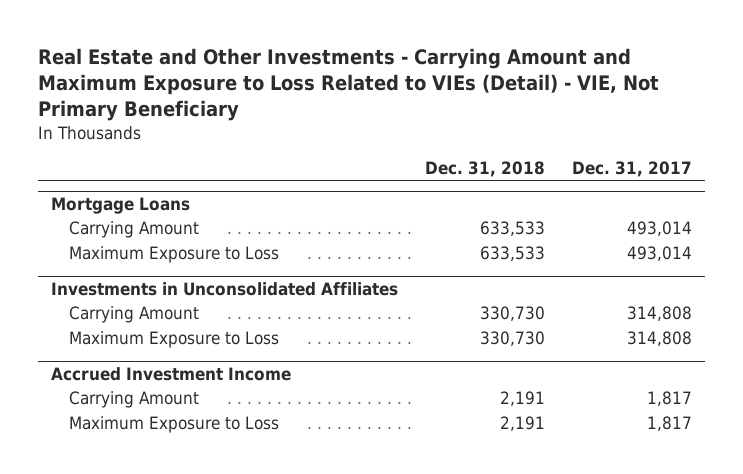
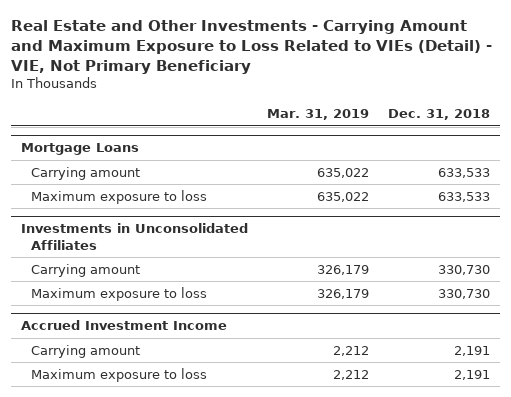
[571,160,692,177] Dec. 31, 2017 -> none
none -> [266,109,369,121] Mar. 31, 2019
[68,221,199,239] Carrying Amount -> [31,166,141,180] Carrying amount
[68,246,279,264] Maximum Exposure to Loss -> [31,189,208,204] Maximum exposure to loss
[68,306,199,324] Carrying Amount -> [31,263,141,277] Carrying amount
[68,331,279,349] Maximum Exposure to Loss -> [31,286,208,301] Maximum exposure to loss
[68,391,199,409] Carrying Amount -> [31,344,141,358] Carrying amount
[68,416,279,434] Maximum Exposure to Loss -> [31,367,208,382] Maximum exposure to loss

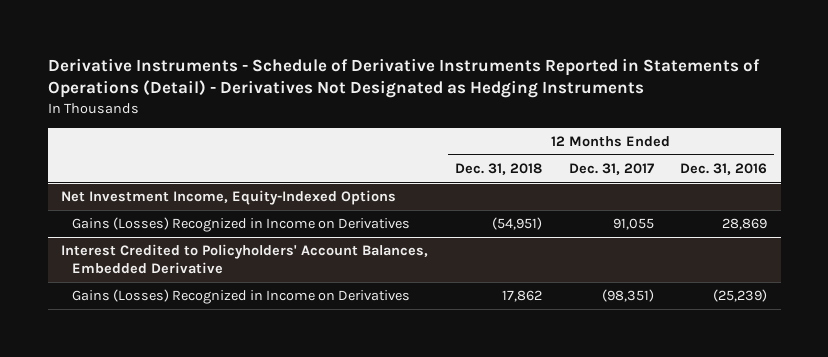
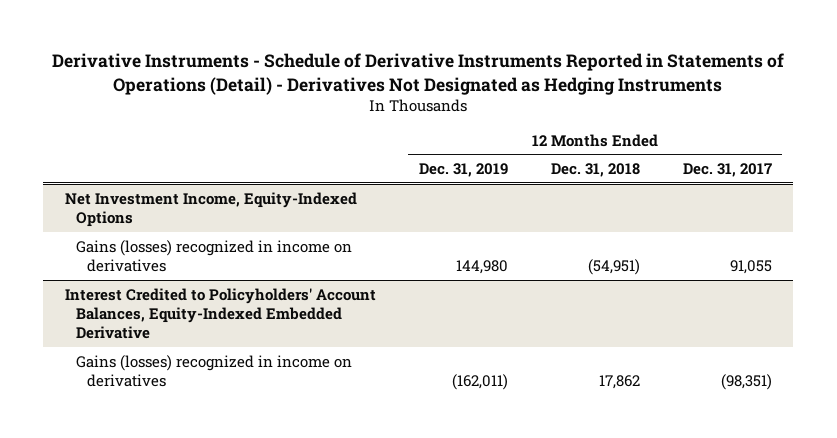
[680,162,768,175] Dec. 31, 2016 -> none
none -> [418,163,508,178] Dec. 31, 2019
[72,217,411,233] Gains (Losses) Recognized in Income on Derivatives -> [75,239,352,272] Gains (losses) recognized in income on derivatives
[61,244,429,274] Interest Credited to Policyholders' Account Balances, Embedded Derivative -> [64,287,376,340] Interest Credited to Policyholders' Account Balances, Equity-Indexed Embedded Derivative
[72,289,411,305] Gains (Losses) Recognized in Income on Derivatives -> [75,354,352,387] Gains (losses) recognized in income on derivatives

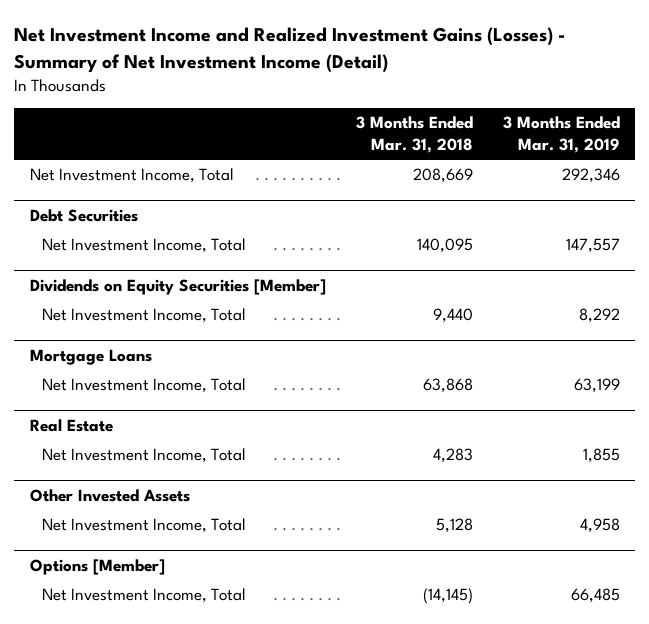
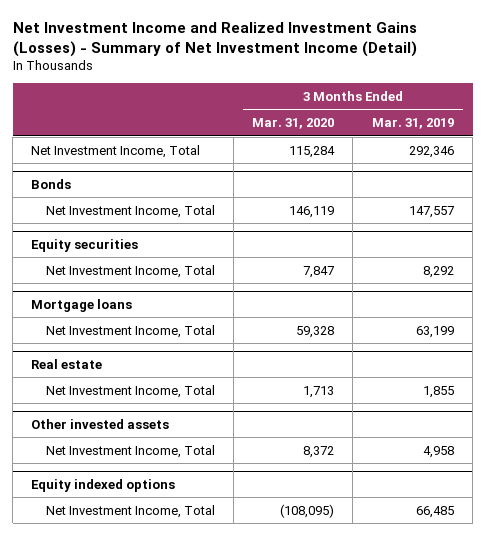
[355,116,473,154] 3 Months Ended Mar. 31, 2018 -> none
none -> [252,118,335,130] Mar. 31, 2020
[29,209,138,223] Debt Securities -> [31,178,72,189] Bonds
[29,279,326,296] Dividends on Equity Securities [Member] -> [31,238,139,252] Equity securities
[29,349,152,366] Mortgage Loans -> [31,298,133,312] Mortgage loans
[29,419,113,433] Real Estate -> [31,358,103,369] Real estate
[29,489,190,503] Other Invested Assets -> [31,418,170,429] Other invested assets
[29,559,165,576] Options [Member] -> [31,478,176,492] Equity indexed options

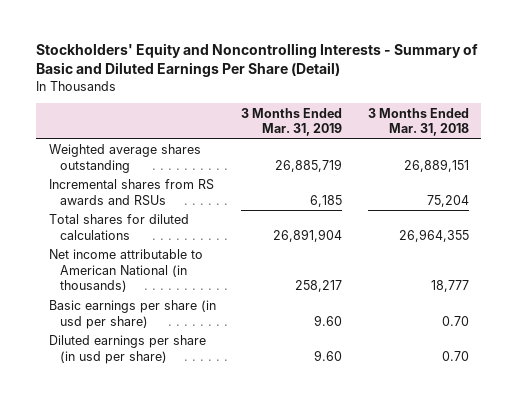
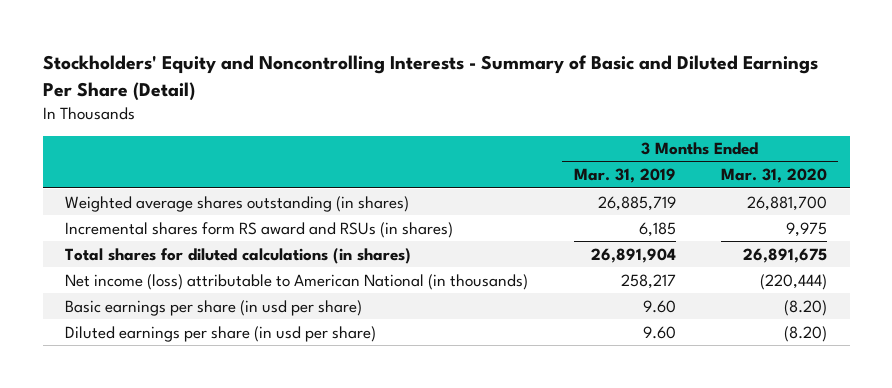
[367,107,469,137] 3 Months Ended Mar. 31, 2018 -> none
none -> [721,168,828,184] Mar. 31, 2020
[48,144,201,173] Weighted average shares outstanding -> [65,195,410,212] Weighted average shares outstanding (in shares)
[48,179,214,206] Incremental shares from RS awards and RSUs -> [65,221,454,238] Incremental shares form RS award and RSUs (in shares)
[48,214,189,240] Total shares for diluted calculations -> [65,247,412,264] Total shares for diluted calculations (in shares)
[48,249,203,293] Net income attributable to American National (in thousands) -> [65,273,529,290] Net income (loss) attributable to American National (in thousands)

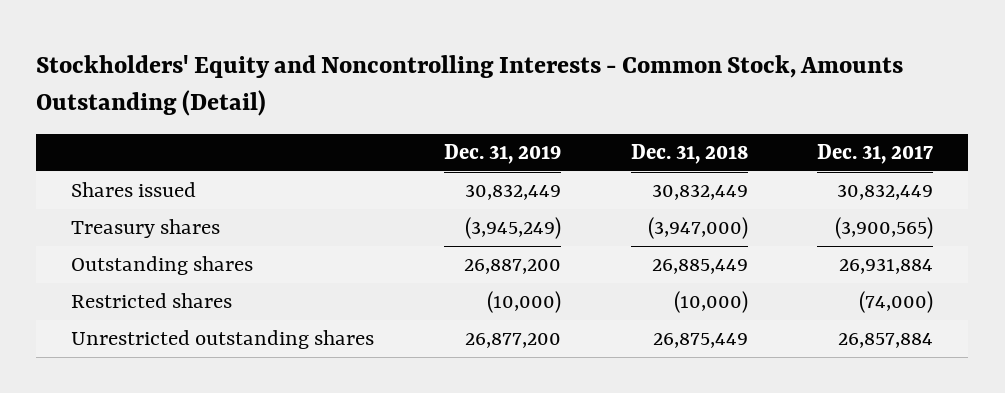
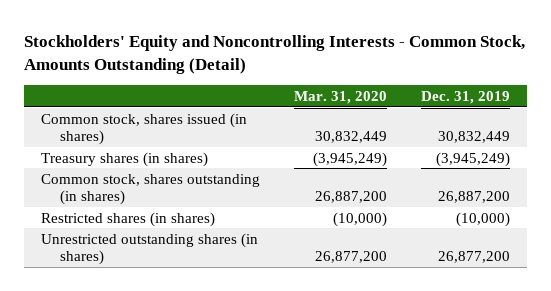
[630,144,748,165] Dec. 31, 2018 -> none
[817,144,934,165] Dec. 31, 2017 -> none
none -> [294,90,388,104] Mar. 31, 2020
[71,182,197,198] Shares issued -> [41,112,248,145] Common stock, shares issued (in shares)
[71,219,221,239] Treasury shares -> [41,151,209,167] Treasury shares (in shares)
[71,256,254,276] Outstanding shares -> [41,173,261,205] Common stock, shares outstanding (in shares)
[71,293,233,309] Restricted shares -> [41,211,216,227] Restricted shares (in shares)
[71,330,375,350] Unrestricted outstanding shares -> [41,232,259,265] Unrestricted outstanding shares (in shares)

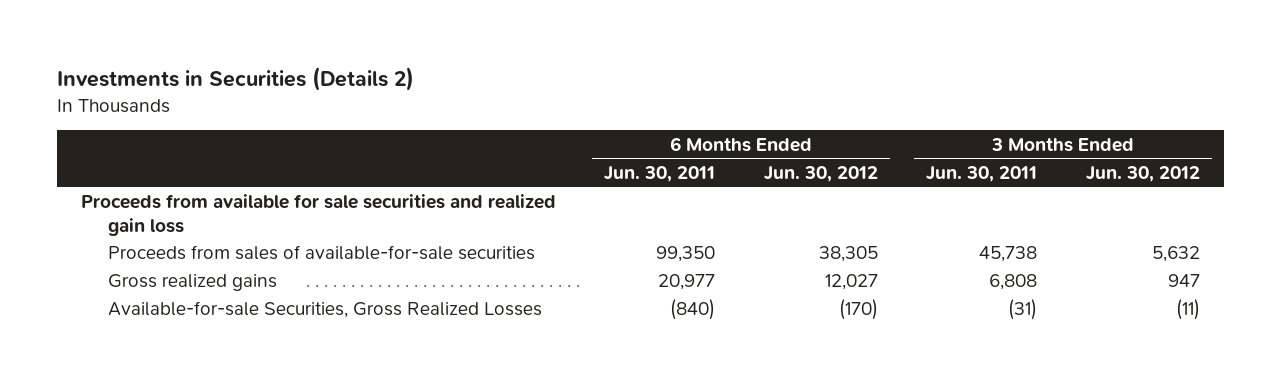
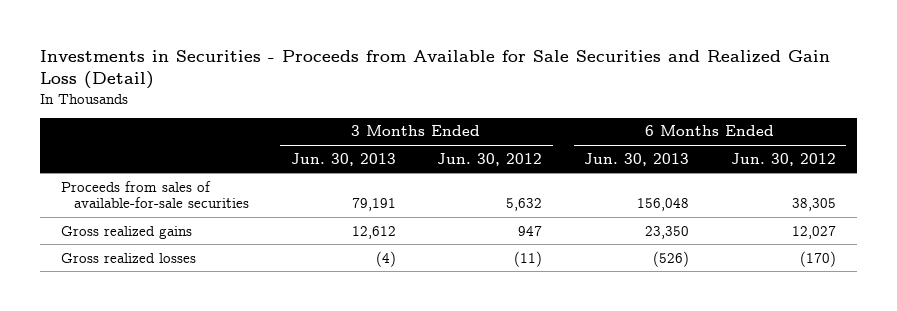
[56,67,414,92] Investments in Securities (Details 2) -> [40,50,831,90] Investments in Securities - Proceeds from Available for Sale Securities and Realized Gain Loss (Detail)
[604,166,716,183] Jun. 30, 2011 -> none
[926,166,1038,183] Jun. 30, 2011 -> none
none -> [290,152,396,166] Jun. 30, 2013
none -> [584,152,690,166] Jun. 30, 2013
[80,194,556,236] Proceeds from available for sale securities and realized gain loss -> none
[107,301,542,319] Available-for-sale Securities, Gross Realized Losses -> [60,252,196,263] Gross realized losses

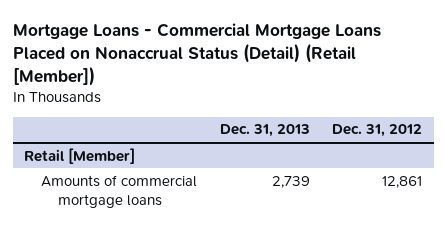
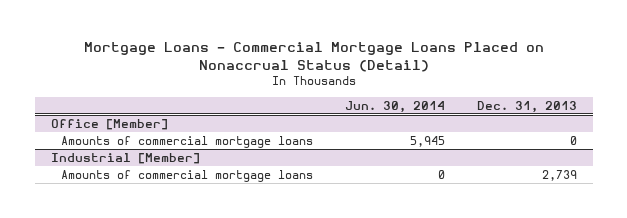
[12,22,381,86] Mortgage Loans - Commercial Mortgage Loans Placed on Nonaccrual Status (Detail) (Retail [Member]) -> [83,42,544,73] Mortgage Loans - Commercial Mortgage Loans Placed on Nonaccrual Status (Detail)
[332,124,423,138] Dec. 31, 2012 -> none
none -> [344,100,445,113] Jun. 30, 2014
[23,147,135,164] Retail [Member] -> none
none -> [50,118,168,130] Office [Member]
none -> [61,135,314,148] Amounts of commercial mortgage loans
none -> [50,152,200,164] Industrial [Member]

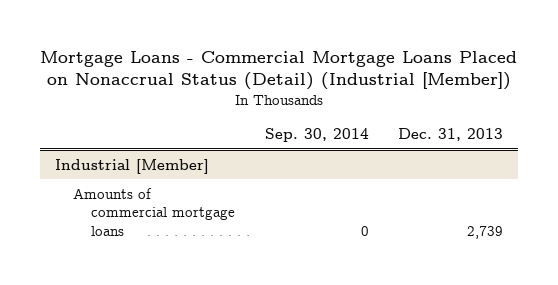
[83,42,544,73] Mortgage Loans - Commercial Mortgage Loans Placed on Nonaccrual Status (Detail) -> [39,50,517,91] Mortgage Loans - Commercial Mortgage Loans Placed on Nonaccrual Status (Detail) (Industrial [Member])
[344,100,445,113] Jun. 30, 2014 -> none
none -> [264,128,369,143] Sep. 30, 2014
[50,118,168,130] Office [Member] -> none
[61,135,314,148] Amounts of commercial mortgage loans -> none

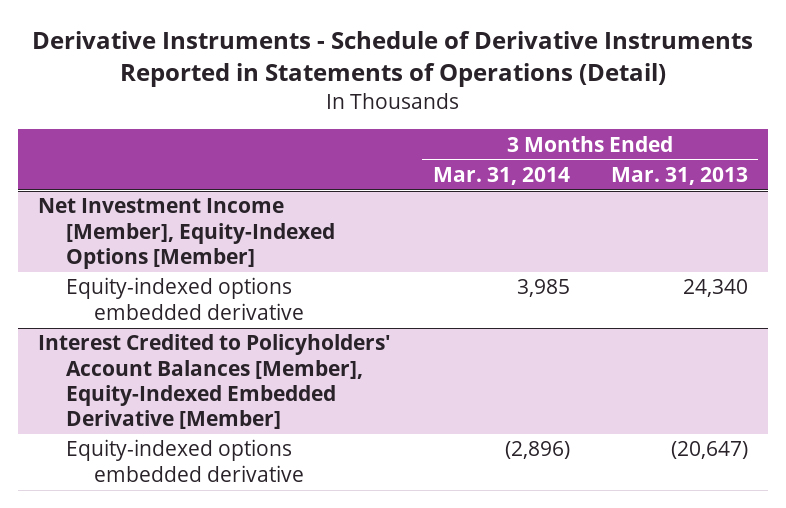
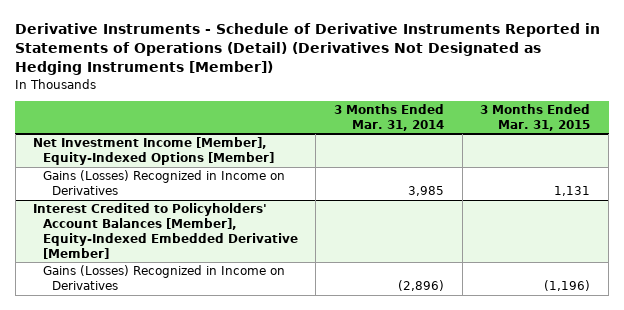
[32,31,754,88] Derivative Instruments - Schedule of Derivative Instruments Reported in Statements of Operations (Detail) -> [15,23,601,76] Derivative Instruments - Schedule of Derivative Instruments Reported in Statements of Operations (Detail) (Derivatives Not Designated as Hedging Instruments [Member])
[610,166,748,185] Mar. 31, 2013 -> none
none -> [480,104,591,131] 3 Months Ended Mar. 31, 2015
[66,277,305,320] Equity-indexed options embedded derivative -> [42,170,285,196] Gains (Losses) Recognized in Income on Derivatives
[66,439,305,482] Equity-indexed options embedded derivative -> [42,265,285,291] Gains (Losses) Recognized in Income on Derivatives

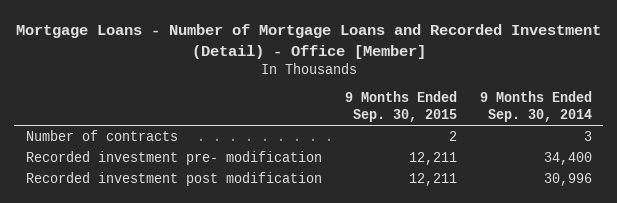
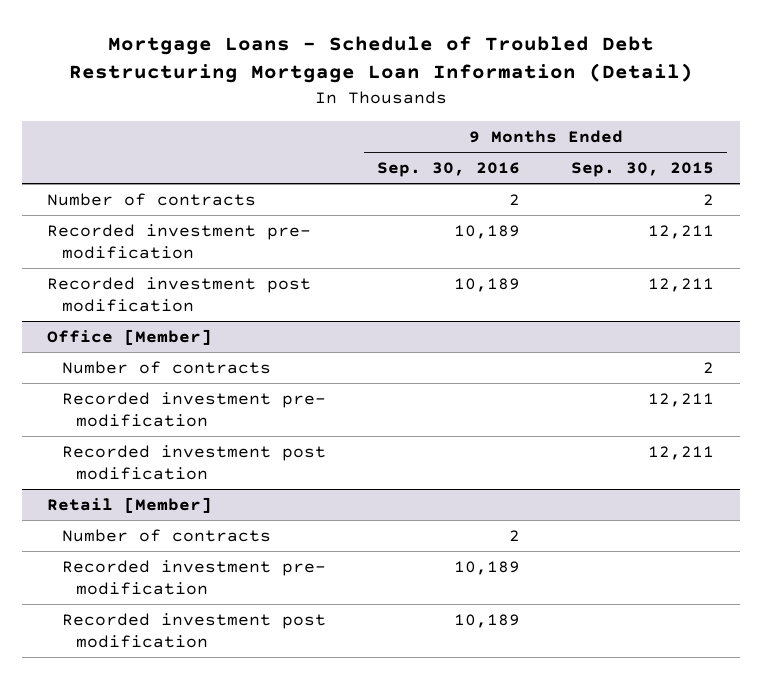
[15,23,601,59] Mortgage Loans - Number of Mortgage Loans and Recorded Investment (Detail) - Office [Member] -> [68,35,693,84] Mortgage Loans - Schedule of Troubled Debt Restructuring Mortgage Loan Information (Detail)
[479,91,592,122] 9 Months Ended Sep. 30, 2014 -> none
none -> [376,162,520,178] Sep. 30, 2016
none -> [47,328,213,345] Office [Member]
none -> [61,360,271,374] Number of contracts
none -> [61,391,326,428] Recorded investment pre- modification
none -> [61,444,326,481] Recorded investment post modification
none -> [47,496,213,513] Retail [Member]
none -> [61,528,271,542] Number of contracts
none -> [61,559,326,596] Recorded investment pre- modification
none -> [61,612,326,649] Recorded investment post modification

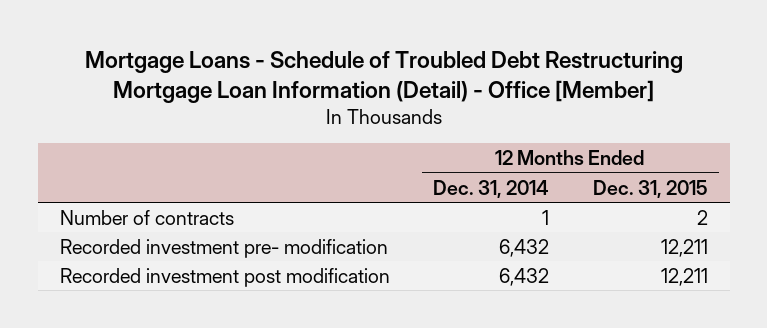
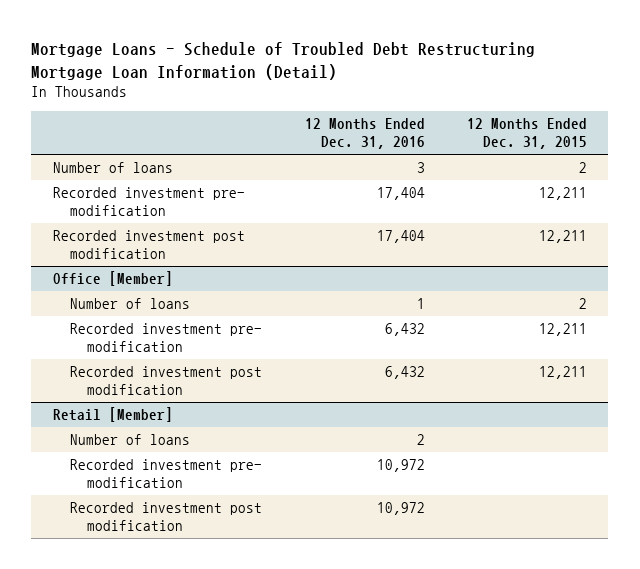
[84,50,683,103] Mortgage Loans - Schedule of Troubled Debt Restructuring Mortgage Loan Information (Detail) - Office [Member] -> [31,42,536,80] Mortgage Loans - Schedule of Troubled Debt Restructuring Mortgage Loan Information (Detail)
[433,179,550,198] Dec. 31, 2014 -> none
none -> [304,118,425,150] 12 Months Ended Dec. 31, 2016
[59,209,234,225] Number of contracts -> [52,162,173,174] Number of loans
none -> [52,271,173,287] Office [Member]
none -> [69,298,190,310] Number of loans
none -> [69,323,262,353] Recorded investment pre- modification
none -> [69,366,262,396] Recorded investment post modification
none -> [52,407,173,423] Retail [Member]
none -> [69,434,190,446] Number of loans
none -> [69,459,262,489] Recorded investment pre- modification
none -> [69,502,262,532] Recorded investment post modification

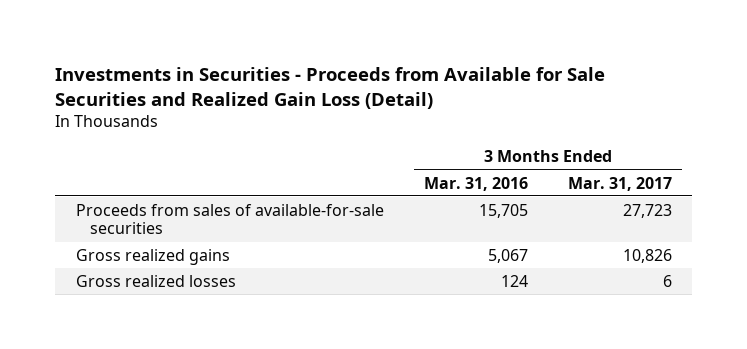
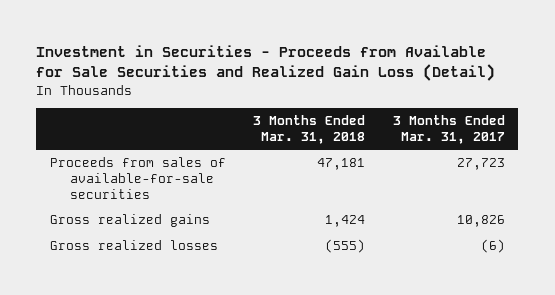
[55,66,606,109] Investments in Securities - Proceeds from Available for Sale Securities and Realized Gain Loss (Detail) -> [36,44,496,82] Investment in Securities - Proceeds from Available for Sale Securities and Realized Gain Loss (Detail)
[423,176,528,191] Mar. 31, 2016 -> none
none -> [253,115,366,145] 3 Months Ended Mar. 31, 2018
[662,274,672,287] 6 -> [480,239,505,254] (6)

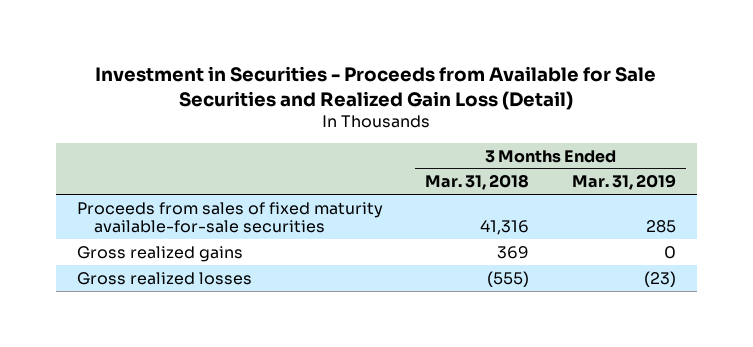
[392,115,505,145] 3 Months Ended Mar. 31, 2017 -> none
none -> [571,174,676,191] Mar. 31, 2019
[49,157,226,200] Proceeds from sales of available-for-sale securities -> [77,201,384,234] Proceeds from sales of fixed maturity available-for-sale securities
[317,158,366,171] 47,181 -> [480,220,530,236] 41,316
[325,215,366,228] 1,424 -> [497,245,530,259] 369

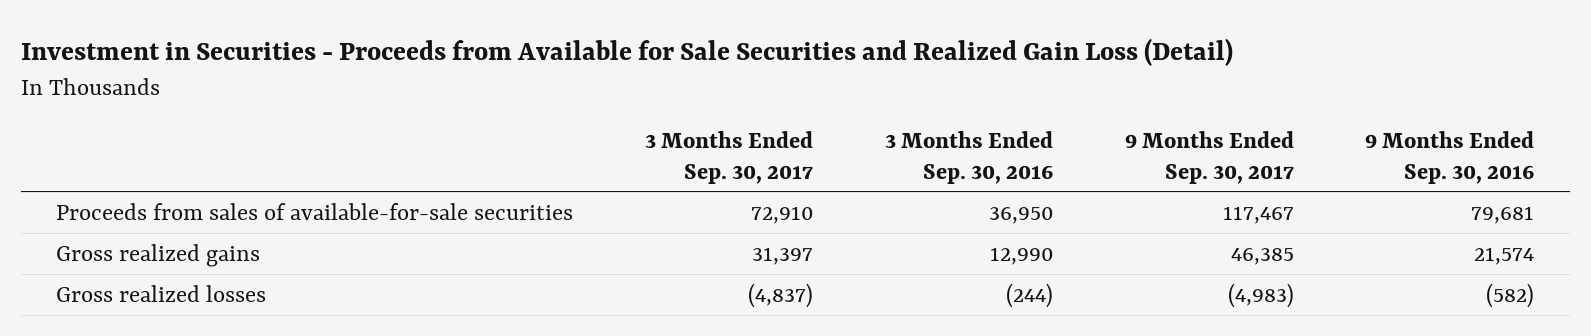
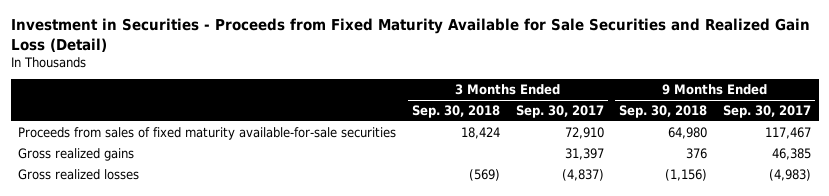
[20,38,1233,67] Investment in Securities - Proceeds from Available for Sale Securities and Realized Gain Loss (Detail) -> [10,18,810,52] Investment in Securities - Proceeds from Fixed Maturity Available for Sale Securities and Realized Gain Loss (Detail)
[884,131,1053,184] 3 Months Ended Sep. 30, 2016 -> none
[1365,131,1535,184] 9 Months Ended Sep. 30, 2016 -> none
none -> [412,105,501,119] Sep. 30, 2018
none -> [619,105,708,119] Sep. 30, 2018
[56,202,574,220] Proceeds from sales of available-for-sale securities -> [18,126,397,140] Proceeds from sales of fixed maturity available-for-sale securities

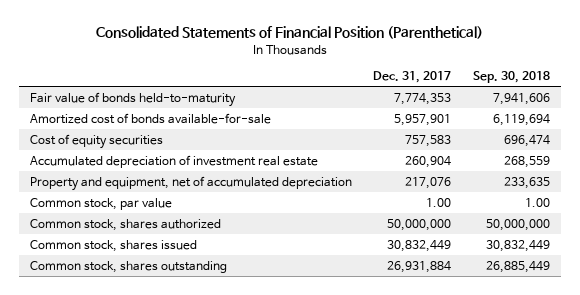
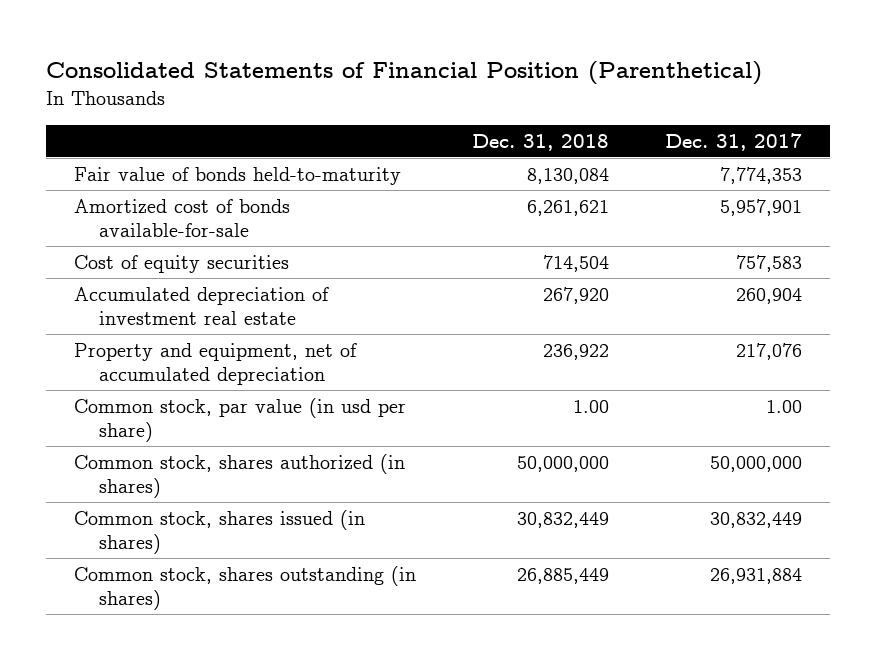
[473,71,551,84] Sep. 30, 2018 -> none
none -> [472,133,610,151] Dec. 31, 2018
[29,197,172,210] Common stock, par value -> [74,397,407,442] Common stock, par value (in usd per share)
[29,218,221,231] Common stock, shares authorized -> [74,453,406,498] Common stock, shares authorized (in shares)
[29,239,197,252] Common stock, shares issued -> [74,509,366,554] Common stock, shares issued (in shares)
[29,260,227,273] Common stock, shares outstanding -> [74,565,417,610] Common stock, shares outstanding (in shares)

